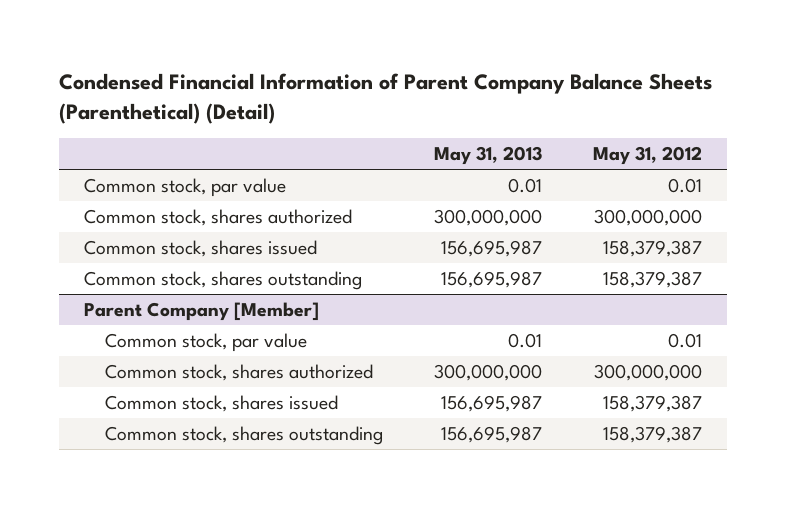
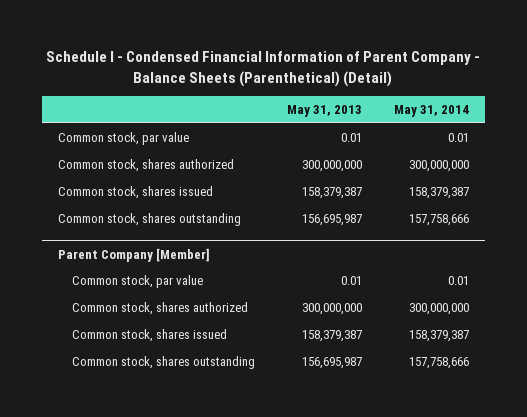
[58,72,712,124] Condensed Financial Information of Parent Company Balance Sheets (Parenthetical) (Detail) -> [46,51,481,87] Schedule I - Condensed Financial Information of Parent Company - Balance Sheets (Parenthetical) (Detail)
[592,146,702,166] May 31, 2012 -> none
none -> [394,104,470,117] May 31, 2014
[440,240,542,258] 156,695,987 -> [302,187,363,200] 158,379,387
[440,395,542,413] 156,695,987 -> [302,330,363,343] 158,379,387

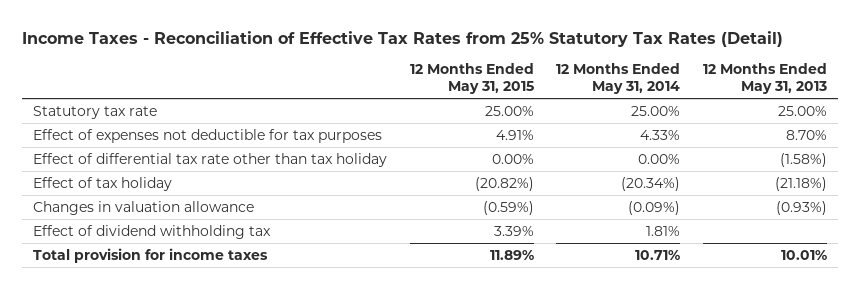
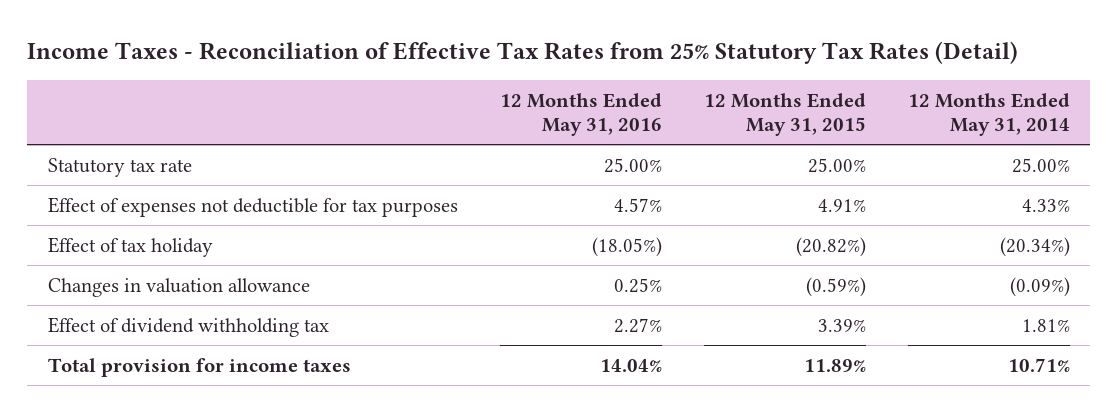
[702,63,827,94] 12 Months Ended May 31, 2013 -> none
none -> [499,92,662,136] 12 Months Ended May 31, 2016
[33,152,388,167] Effect of differential tax rate other than tax holiday -> none

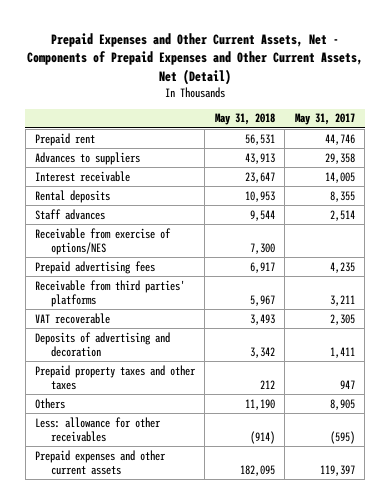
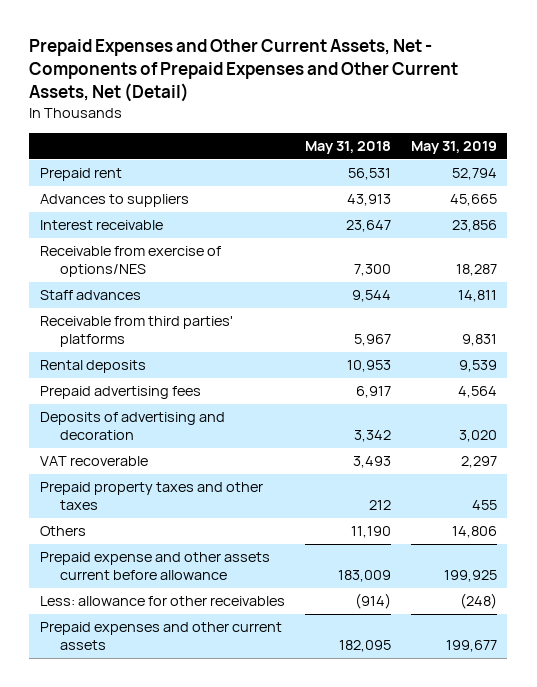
[294,113,355,126] May 31, 2017 -> none
none -> [411,140,498,154] May 31, 2019
[35,208,106,220] Staff advances -> [39,290,141,301] Staff advances
[35,189,111,203] Rental deposits -> [39,360,146,374] Rental deposits
[35,260,156,274] Prepaid advertising fees -> [39,386,201,400] Prepaid advertising fees
[35,312,111,324] VAT recoverable -> [39,456,148,467] VAT recoverable
none -> [39,552,270,581] Prepaid expense and other assets current before allowance

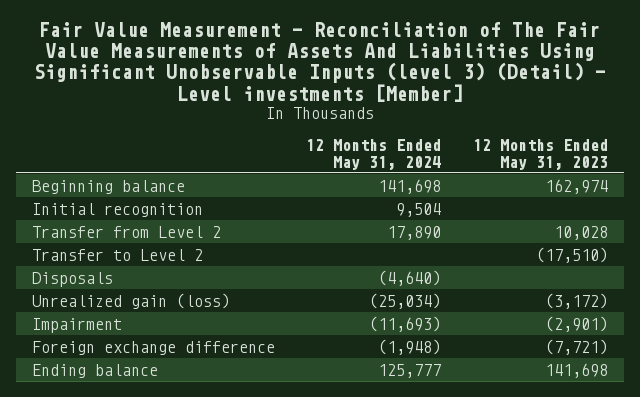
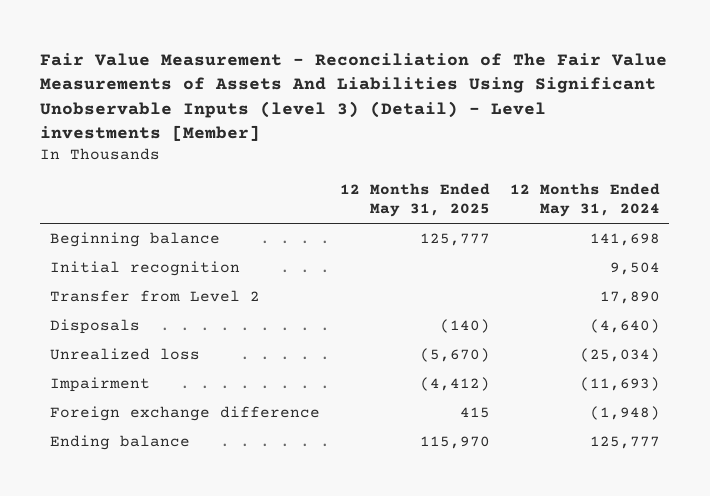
[473,138,609,170] 12 Months Ended May 31, 2023 -> none
none -> [339,183,490,218] 12 Months Ended May 31, 2025
[31,248,203,261] Transfer to Level 2 -> none
[31,292,230,309] Unrealized gain (loss) -> [50,348,201,361] Unrealized loss

